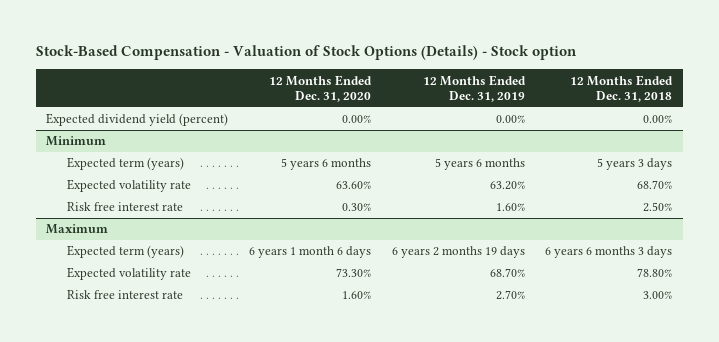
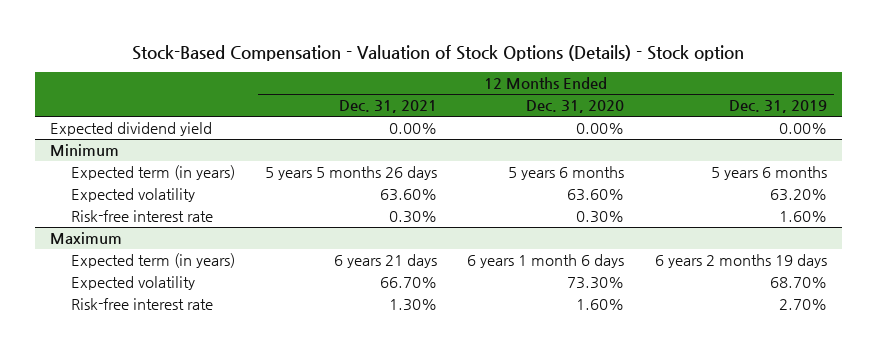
[570,74,674,103] 12 Months Ended Dec. 31, 2018 -> none
none -> [339,100,438,114] Dec. 31, 2021
[46,113,229,127] Expected dividend yield (percent) -> [50,122,213,137] Expected dividend yield
[66,157,184,171] Expected term (years) -> [71,165,236,181] Expected term (in years)
[66,179,191,193] Expected volatility rate -> [71,188,196,203] Expected volatility
[66,202,183,212] Risk free interest rate -> [71,210,214,223] Risk-free interest rate
[66,245,184,259] Expected term (years) -> [71,253,236,269] Expected term (in years)
[66,267,191,281] Expected volatility rate -> [71,276,196,291] Expected volatility
[66,290,183,300] Risk free interest rate -> [71,298,214,311] Risk-free interest rate

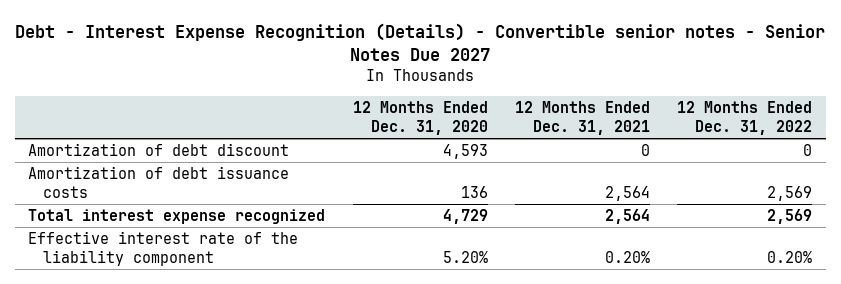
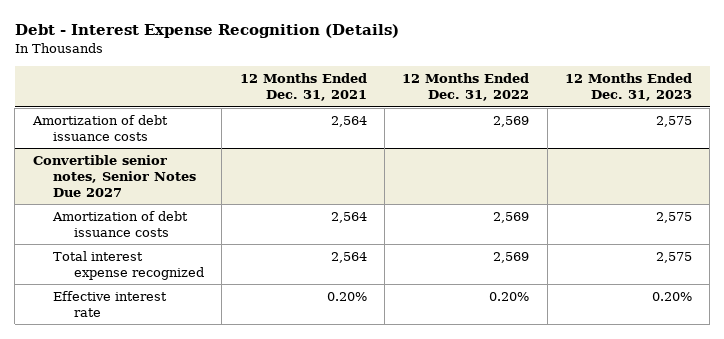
[15,22,826,62] Debt - Interest Expense Recognition (Details) - Convertible senior notes - Senior Notes Due 2027 -> [14,24,399,39] Debt - Interest Expense Recognition (Details)
[352,101,488,136] 12 Months Ended Dec. 31, 2020 -> none
none -> [564,73,692,102] 12 Months Ended Dec. 31, 2023
[28,143,290,157] Amortization of debt discount -> none
none -> [32,155,197,197] Convertible senior notes, Senior Notes Due 2027
none -> [52,211,189,237] Amortization of debt issuance costs
[28,231,299,267] Effective interest rate of the liability component -> [53,291,168,317] Effective interest rate

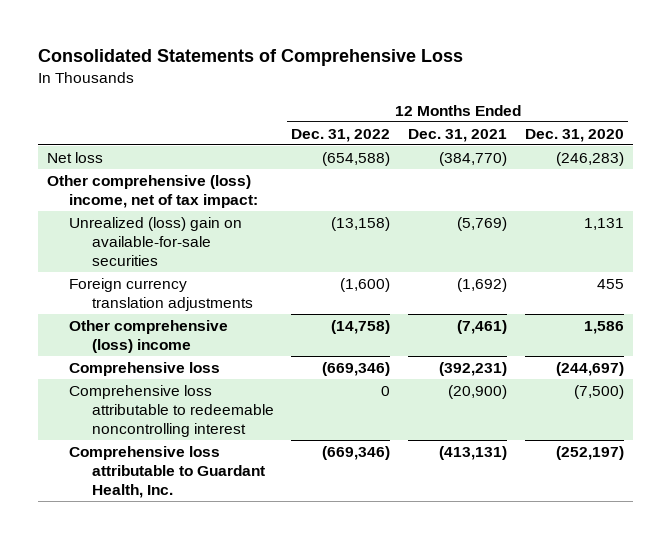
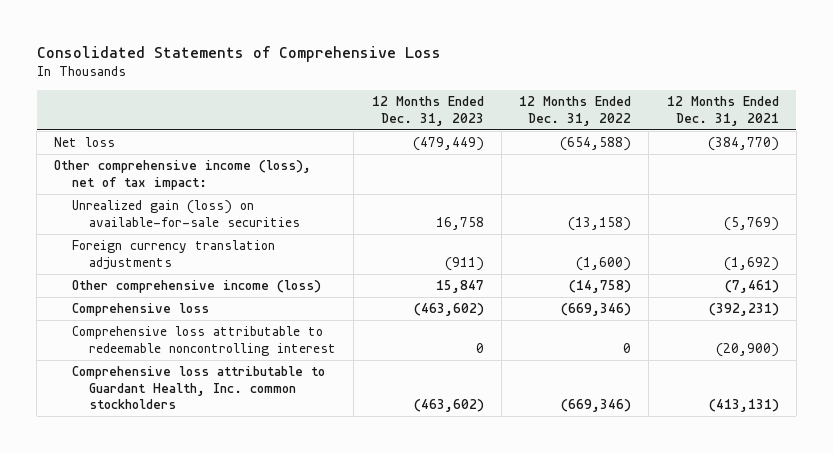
[524,128,624,142] Dec. 31, 2020 -> none
none -> [371,96,484,126] 12 Months Ended Dec. 31, 2023
[46,174,259,208] Other comprehensive (loss) income, net of tax impact: -> [54,160,312,190] Other comprehensive income (loss), net of tax impact:
[69,216,243,266] Unrealized (loss) gain on available-for-sale securities -> [71,200,301,227] Unrealized gain (loss) on available-for-sale securities
[69,319,229,353] Other comprehensive (loss) income -> [71,280,321,294] Other comprehensive income (loss)
[69,445,265,498] Comprehensive loss attributable to Guardant Health, Inc. -> [71,366,325,410] Comprehensive loss attributable to Guardant Health, Inc. common stockholders

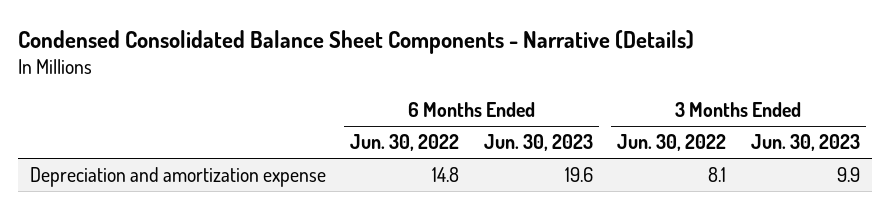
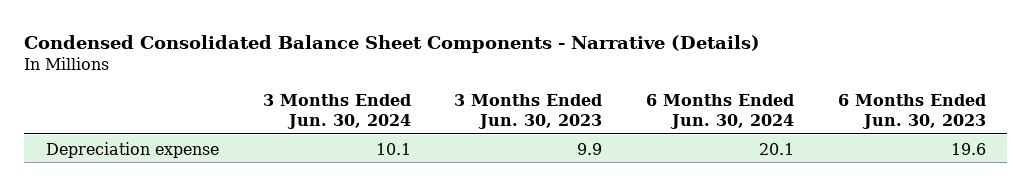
[350,134,460,152] Jun. 30, 2022 -> none
[617,134,727,152] Jun. 30, 2022 -> none
none -> [262,93,411,129] 3 Months Ended Jun. 30, 2024
none -> [645,93,794,129] 6 Months Ended Jun. 30, 2024
[29,167,326,188] Depreciation and amortization expense -> [46,141,220,158] Depreciation expense

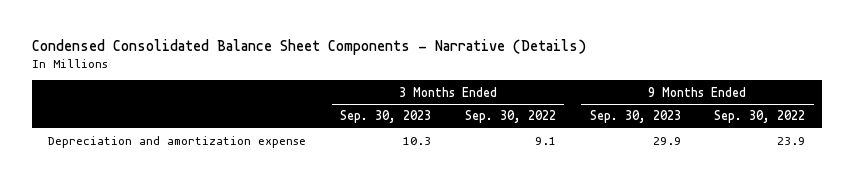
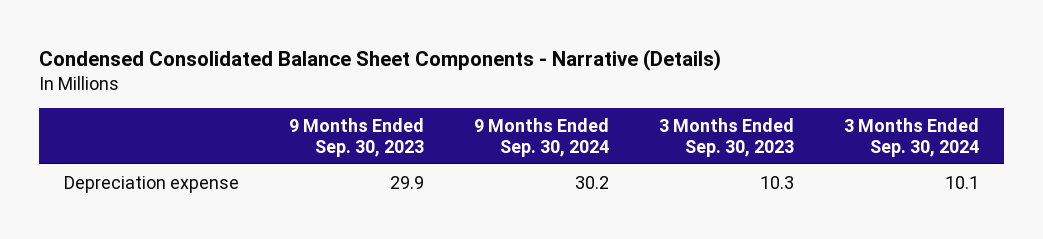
[464,110,556,124] 3 Months Ended Sep. 30, 2022 -> none
[714,110,806,124] 9 Months Ended Sep. 30, 2022 -> none
none -> [474,117,610,157] 9 Months Ended Sep. 30, 2024
none -> [844,117,980,157] 3 Months Ended Sep. 30, 2024
[48,136,307,149] Depreciation and amortization expense -> [63,175,239,193] Depreciation expense

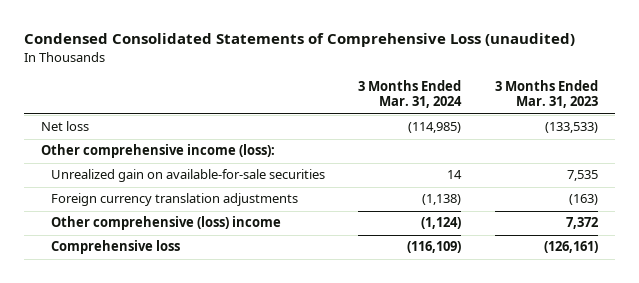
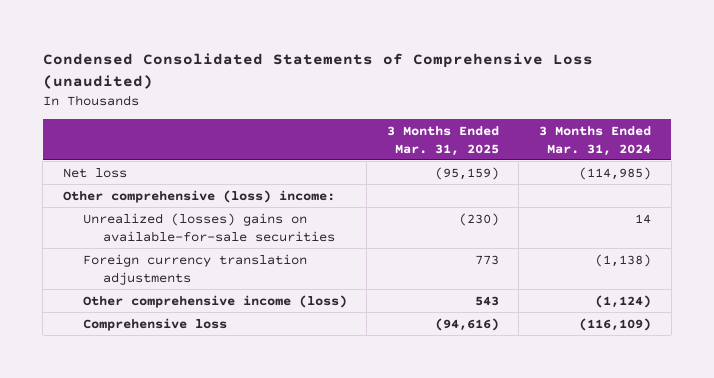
[495,80,599,109] 3 Months Ended Mar. 31, 2023 -> none
none -> [386,125,499,156] 3 Months Ended Mar. 31, 2025
[41,144,276,159] Other comprehensive income (loss): -> [62,189,335,203] Other comprehensive (loss) income:
[50,169,325,183] Unrealized gain on available-for-sale securities -> [82,212,335,242] Unrealized (losses) gains on available-for-sale securities
[50,216,281,231] Other comprehensive (loss) income -> [82,294,347,308] Other comprehensive income (loss)

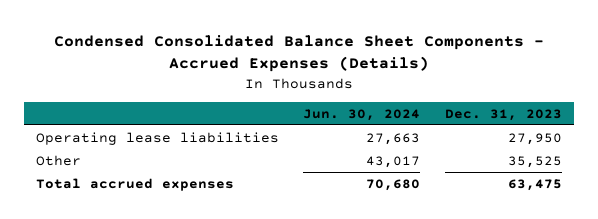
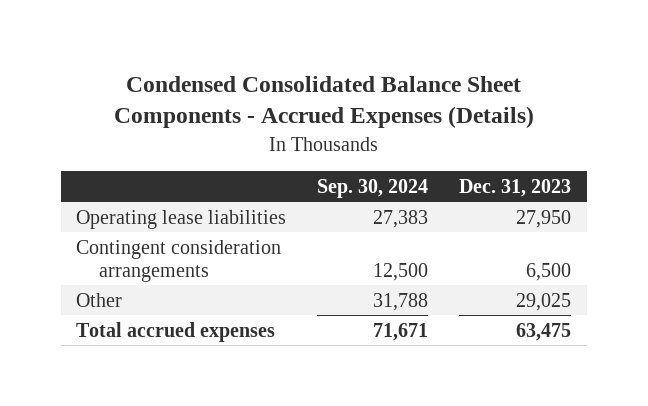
[303,108,421,121] Jun. 30, 2024 -> none
none -> [317,178,429,198] Sep. 30, 2024
none -> [76,239,282,283] Contingent consideration arrangements
[508,155,563,168] 35,525 -> [516,292,572,311] 29,025

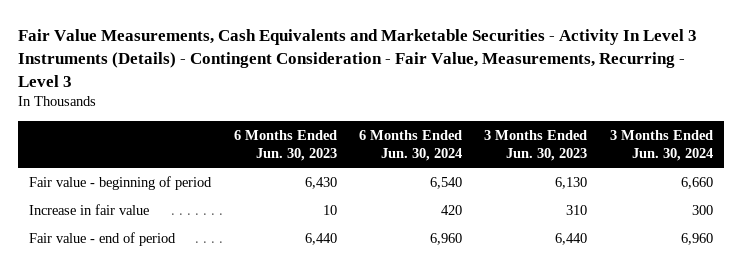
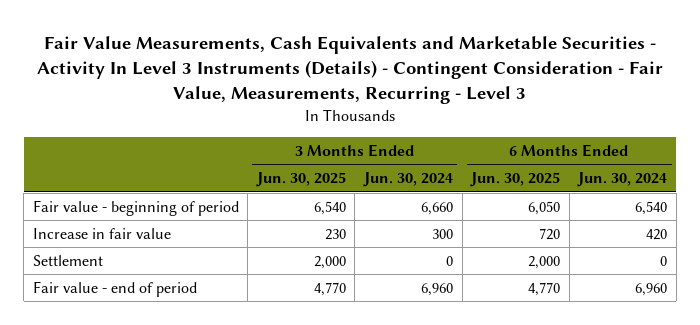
[233,129,337,161] 6 Months Ended Jun. 30, 2023 -> none
[484,129,588,161] 3 Months Ended Jun. 30, 2023 -> none
none -> [255,172,346,188] Jun. 30, 2025
none -> [470,172,561,188] Jun. 30, 2025
none -> [32,254,103,266] Settlement

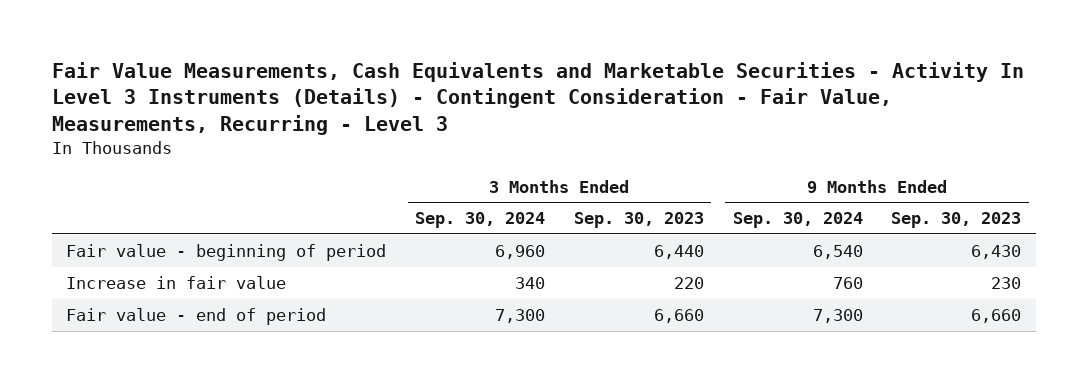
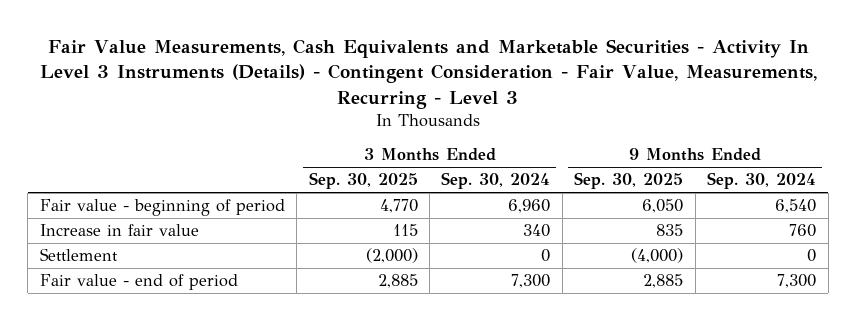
[573,212,704,229] Sep. 30, 2023 -> none
[891,212,1022,229] Sep. 30, 2023 -> none
none -> [308,172,418,190] Sep. 30, 2025
none -> [574,172,684,190] Sep. 30, 2025
none -> [39,248,118,262] Settlement

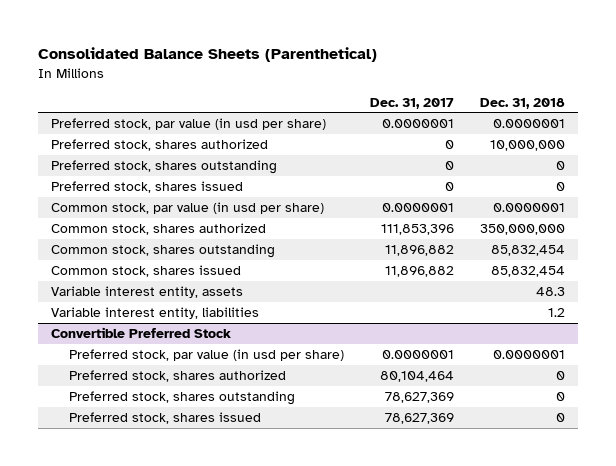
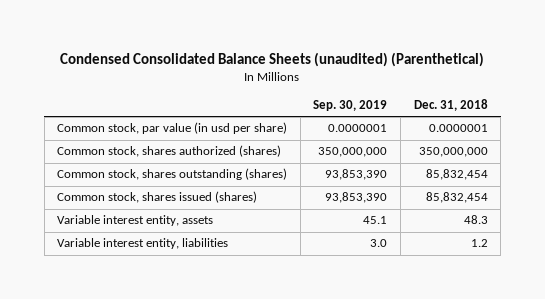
[37,47,377,63] Consolidated Balance Sheets (Parenthetical) -> [60,51,485,67] Condensed Consolidated Balance Sheets (unaudited) (Parenthetical)
[370,97,455,109] Dec. 31, 2017 -> none
none -> [313,100,388,112] Sep. 30, 2019
[50,118,326,131] Preferred stock, par value (in usd per share) -> none
[50,139,268,152] Preferred stock, shares authorized -> none
[50,160,277,175] Preferred stock, shares outstanding -> none
[50,181,243,194] Preferred stock, shares issued -> none
[50,223,266,236] Common stock, shares authorized -> [57,145,282,158] Common stock, shares authorized (shares)
[50,244,275,259] Common stock, shares outstanding -> [57,168,288,181] Common stock, shares outstanding (shares)
[50,265,241,278] Common stock, shares issued -> [57,191,258,204] Common stock, shares issued (shares)
[50,327,231,339] Convertible Preferred Stock -> none
[69,349,345,362] Preferred stock, par value (in usd per share) -> none
[69,370,287,383] Preferred stock, shares authorized -> none
[69,391,296,406] Preferred stock, shares outstanding -> none
[69,412,262,425] Preferred stock, shares issued -> none

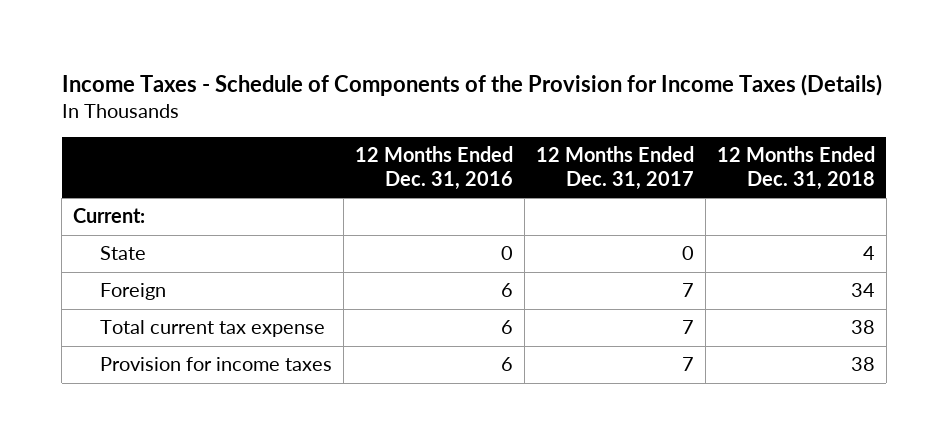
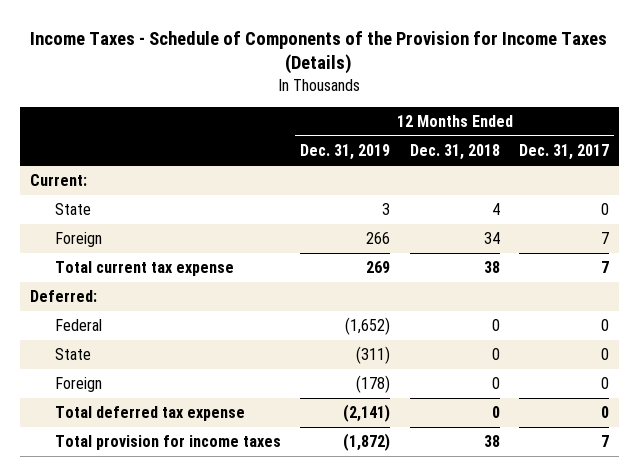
[354,146,513,191] 12 Months Ended Dec. 31, 2016 -> none
none -> [300,144,391,161] Dec. 31, 2019
none -> [29,290,97,303] Deferred:
none -> [54,319,102,332] Federal
none -> [54,348,91,361] State
none -> [54,377,102,393] Foreign
none -> [54,406,245,422] Total deferred tax expense
[99,357,332,372] Provision for income taxes -> [54,435,281,451] Total provision for income taxes

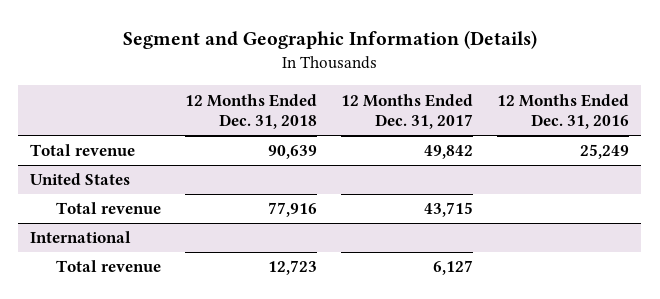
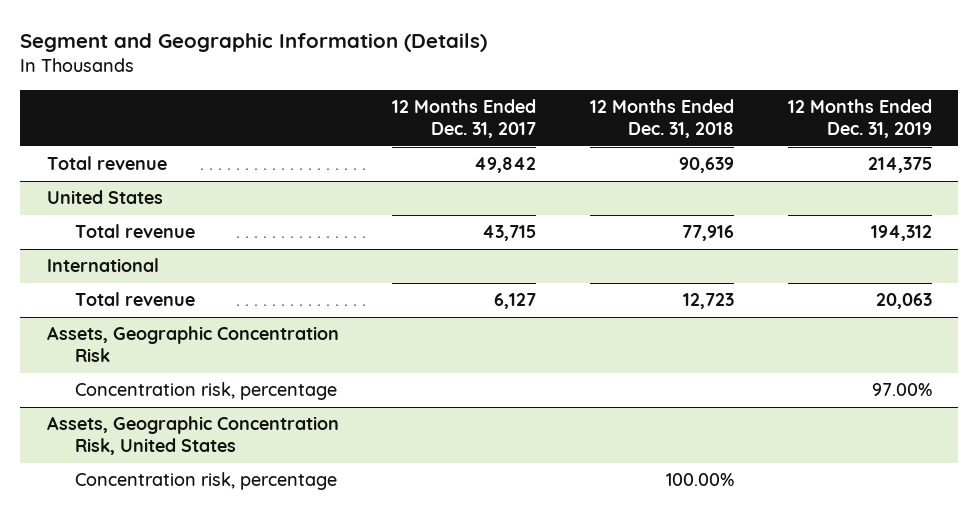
[497,93,630,130] 12 Months Ended Dec. 31, 2016 -> none
none -> [787,99,932,139] 12 Months Ended Dec. 31, 2019
none -> [46,326,339,363] Assets, Geographic Concentration Risk
none -> [74,382,337,401] Concentration risk, percentage
none -> [46,416,339,456] Assets, Geographic Concentration Risk, United States
none -> [74,472,337,491] Concentration risk, percentage

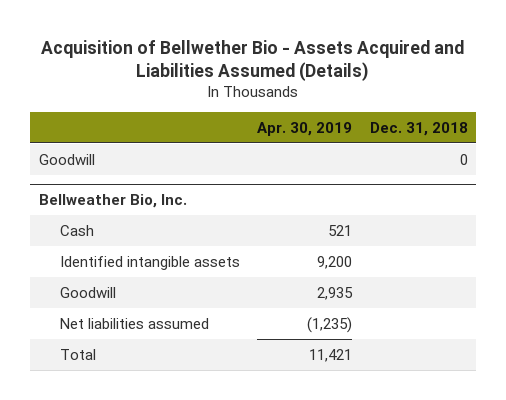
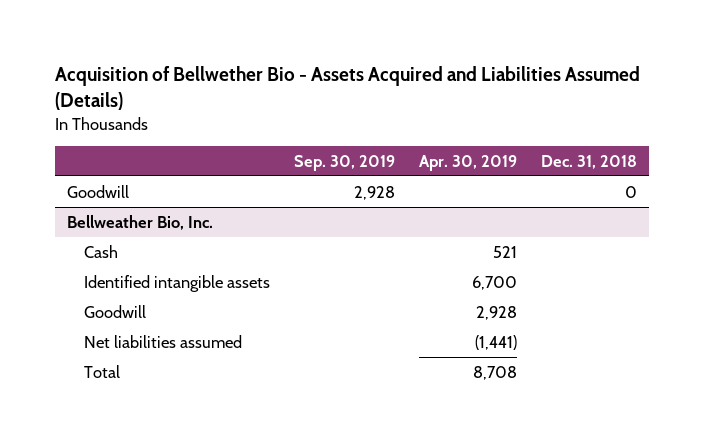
none -> [294,154,396,171] Sep. 30, 2019
[317,255,353,269] 9,200 -> [472,275,518,290] 6,700
[317,286,354,300] 2,935 -> [476,305,518,320] 2,928
[307,316,353,333] (1,235) -> [475,334,518,350] (1,441)
[309,348,353,362] 11,421 -> [473,365,518,380] 8,708

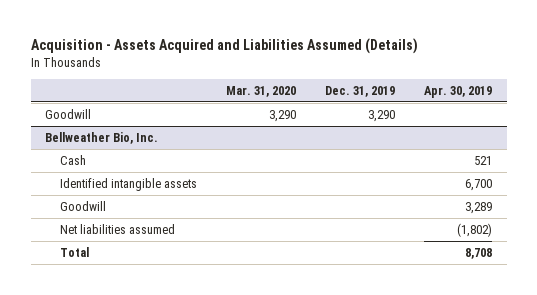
[55,66,641,111] Acquisition of Bellwether Bio - Assets Acquired and Liabilities Assumed (Details) -> [30,38,418,55] Acquisition - Assets Acquired and Liabilities Assumed (Details)
[294,154,396,171] Sep. 30, 2019 -> none
[541,154,638,169] Dec. 31, 2018 -> none
none -> [225,85,296,97] Mar. 31, 2020
none -> [324,85,395,97] Dec. 31, 2019
[476,305,518,320] 2,928 -> [465,201,493,214] 3,289
[475,334,518,350] (1,441) -> [457,222,493,237] (1,802)

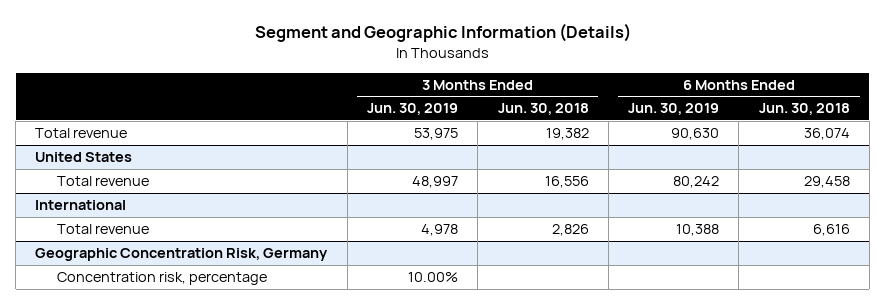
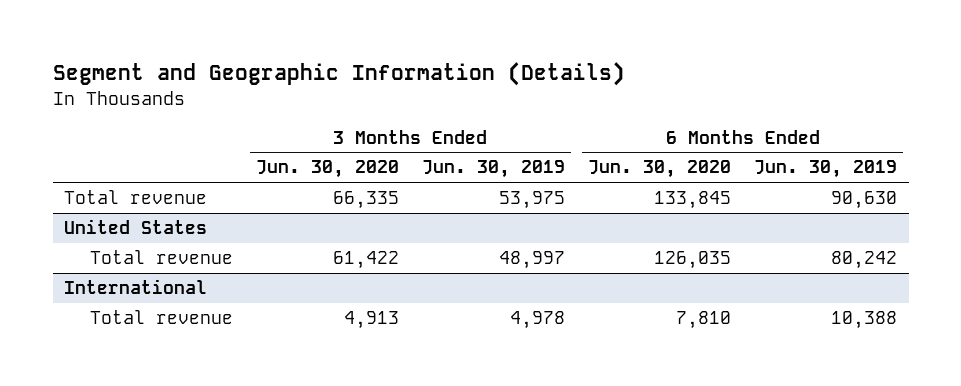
[497,103,589,116] Jun. 30, 2018 -> none
[758,103,850,116] Jun. 30, 2018 -> none
none -> [255,160,399,179] Jun. 30, 2020
none -> [588,160,732,179] Jun. 30, 2020
[35,248,329,262] Geographic Concentration Risk, Germany -> none
[57,272,268,286] Concentration risk, percentage -> none

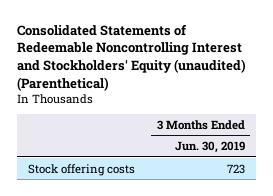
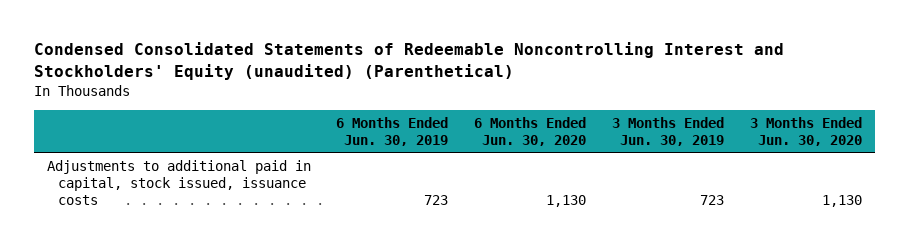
[17,23,247,91] Consolidated Statements of Redeemable Noncontrolling Interest and Stockholders' Equity (unaudited) (Parenthetical) -> [33,42,784,81] Condensed Consolidated Statements of Redeemable Noncontrolling Interest and Stockholders' Equity (unaudited) (Parenthetical)
none -> [336,116,449,146] 6 Months Ended Jun. 30, 2019
none -> [474,116,587,146] 6 Months Ended Jun. 30, 2020
none -> [749,116,862,146] 3 Months Ended Jun. 30, 2020
[28,163,136,176] Stock offering costs -> [46,159,311,206] Adjustments to additional paid in capital, stock issued, issuance costs

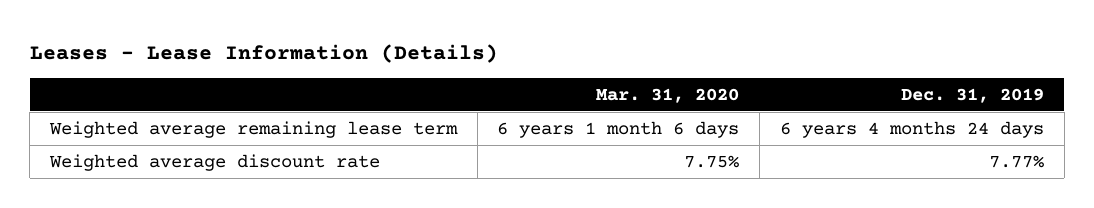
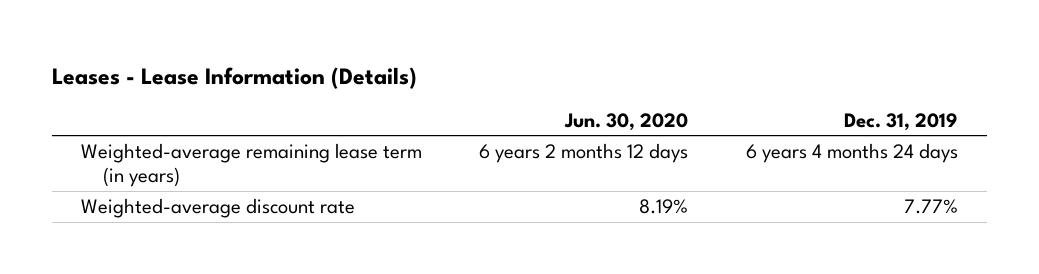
[596,87,740,103] Mar. 31, 2020 -> none
none -> [564,112,689,131] Jun. 30, 2020
[49,120,459,138] Weighted average remaining lease term -> [80,143,422,188] Weighted-average remaining lease term (in years)
[49,153,381,171] Weighted average discount rate -> [80,198,355,219] Weighted-average discount rate

